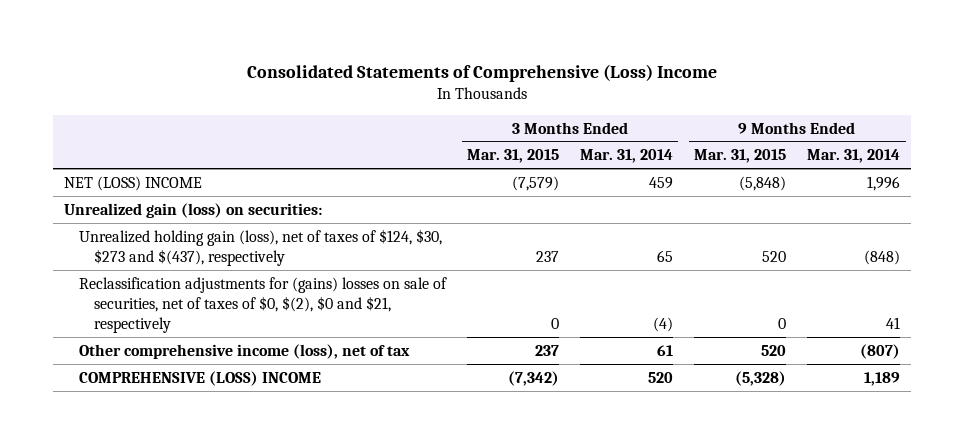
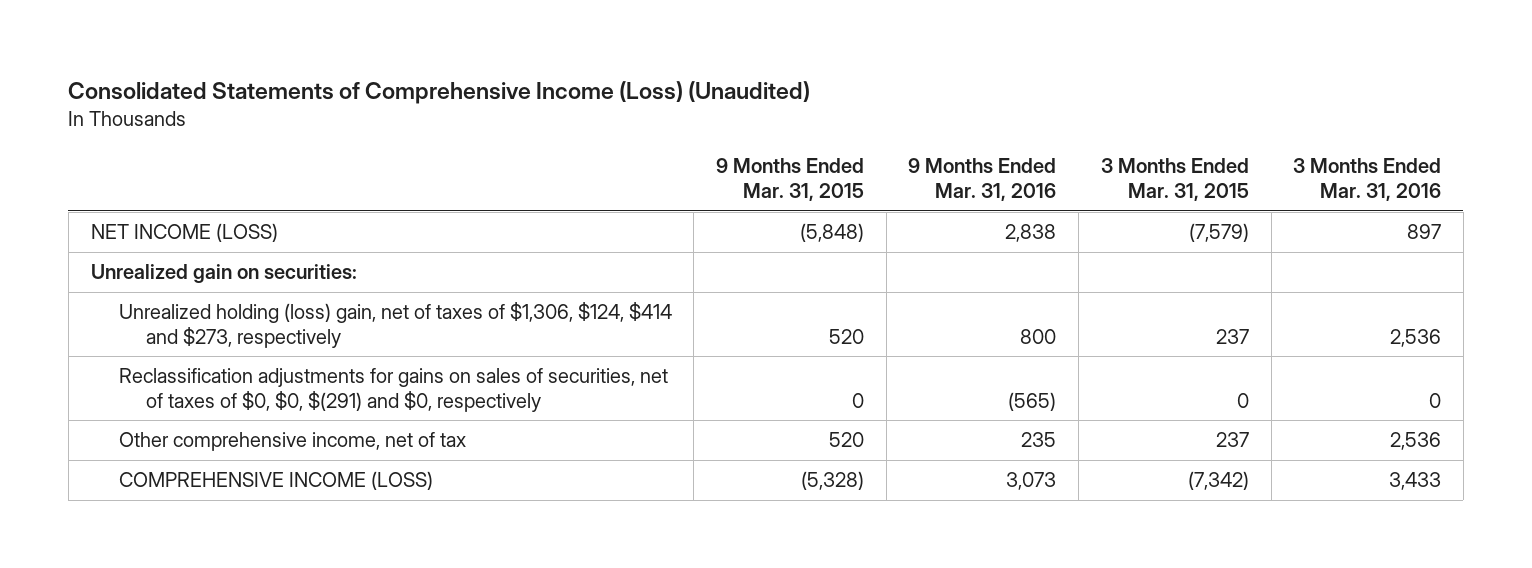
[247,63,718,82] Consolidated Statements of Comprehensive (Loss) Income -> [68,81,811,105] Consolidated Statements of Comprehensive Income (Loss) (Unaudited)
[580,149,674,164] Mar. 31, 2014 -> none
[807,149,901,164] Mar. 31, 2014 -> none
none -> [908,158,1057,202] 9 Months Ended Mar. 31, 2016
none -> [1293,158,1442,202] 3 Months Ended Mar. 31, 2016
[63,175,202,191] NET (LOSS) INCOME -> [90,223,278,243] NET INCOME (LOSS)
[63,202,322,218] Unrealized gain (loss) on securities: -> [90,264,357,284] Unrealized gain on securities:
[79,228,443,266] Unrealized holding gain (loss), net of taxes of $124, $30, $273 and $(437), respectively -> [118,302,672,348] Unrealized holding (loss) gain, net of taxes of $1,306, $124, $414 and $273, respectively
[79,276,448,334] Reclassification adjustments for (gains) losses on sale of securities, net of taxes of $0, $(2), $0 and $21, respectively -> [118,368,668,412] Reclassification adjustments for gains on sales of securities, net of taxes of $0, $0, $(291) and $0, respectively
[79,343,411,359] Other comprehensive income (loss), net of tax -> [118,432,466,452] Other comprehensive income, net of tax
[79,370,322,386] COMPREHENSIVE (LOSS) INCOME -> [118,471,433,491] COMPREHENSIVE INCOME (LOSS)

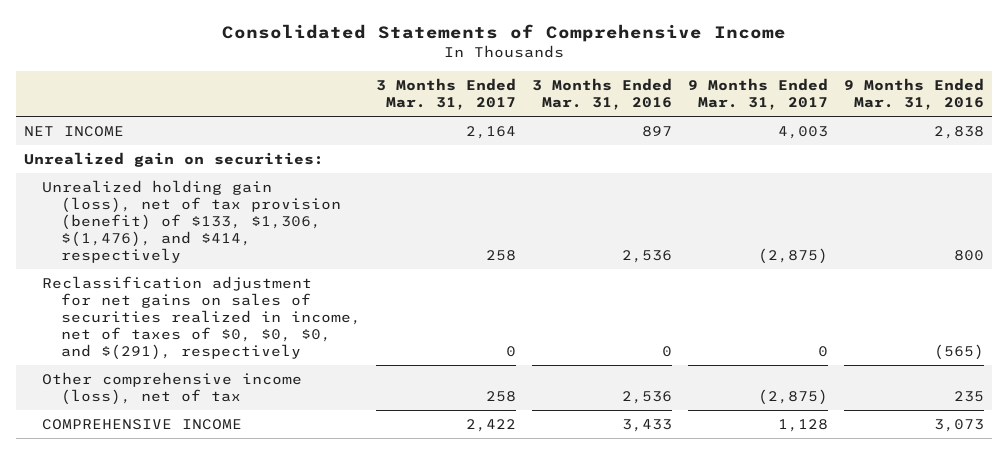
[68,81,811,105] Consolidated Statements of Comprehensive Income (Loss) (Unaudited) -> [221,23,786,42] Consolidated Statements of Comprehensive Income
[715,158,864,202] 9 Months Ended Mar. 31, 2015 -> none
[1100,158,1249,202] 3 Months Ended Mar. 31, 2015 -> none
none -> [376,77,517,110] 3 Months Ended Mar. 31, 2017
none -> [688,77,829,110] 9 Months Ended Mar. 31, 2017
[90,223,278,243] NET INCOME (LOSS) -> [23,126,124,138] NET INCOME
[118,302,672,348] Unrealized holding (loss) gain, net of taxes of $1,306, $124, $414 and $273, respectively -> [42,180,341,263] Unrealized holding gain (loss), net of tax provision (benefit) of $133, $1,306, $(1,476), and $414, respectively
[118,368,668,412] Reclassification adjustments for gains on sales of securities, net of taxes of $0, $0, $(291) and $0, respectively -> [42,276,361,360] Reclassification adjustment for net gains on sales of securities realized in income, net of taxes of $0, $0, $0, and $(291), respectively
[118,432,466,452] Other comprehensive income, net of tax -> [42,372,303,405] Other comprehensive income (loss), net of tax
[118,471,433,491] COMPREHENSIVE INCOME (LOSS) -> [42,419,243,431] COMPREHENSIVE INCOME

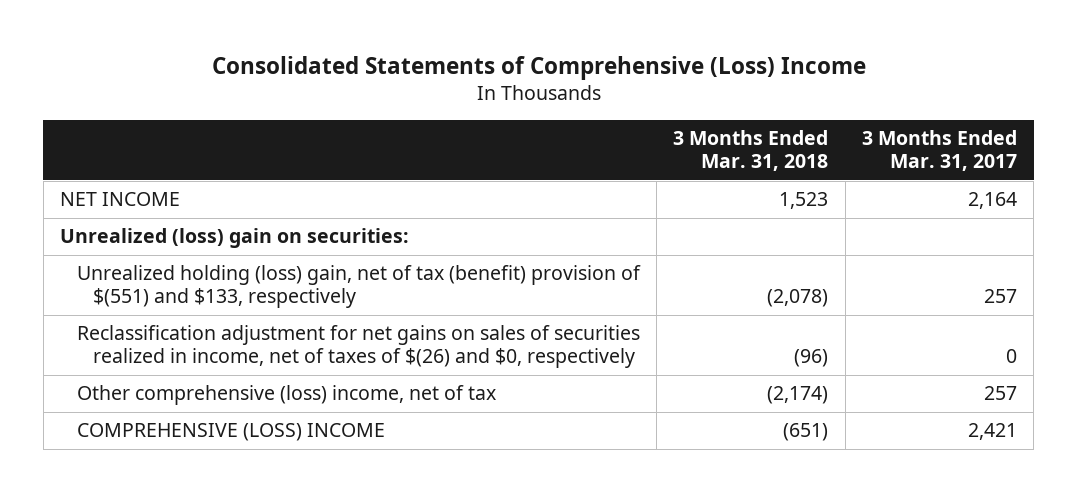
[221,23,786,42] Consolidated Statements of Comprehensive Income -> [211,55,866,80] Consolidated Statements of Comprehensive (Loss) Income
[532,77,673,110] 3 Months Ended Mar. 31, 2016 -> none
[688,77,829,110] 9 Months Ended Mar. 31, 2017 -> none
[844,77,985,110] 9 Months Ended Mar. 31, 2016 -> none
none -> [673,130,829,172] 3 Months Ended Mar. 31, 2018
[23,152,324,168] Unrealized gain on securities: -> [60,228,410,249] Unrealized (loss) gain on securities:
[42,180,341,263] Unrealized holding gain (loss), net of tax provision (benefit) of $133, $1,306, $(1,476), and $414, respectively -> [76,265,641,309] Unrealized holding (loss) gain, net of tax (benefit) provision of $(551) and $133, respectively
[486,249,517,261] 258 -> [983,289,1017,304] 257
[42,276,361,360] Reclassification adjustment for net gains on sales of securities realized in income, net of taxes of $0, $0, $0, and $(291), respectively -> [76,325,640,369] Reclassification adjustment for net gains on sales of securities realized in income, net of taxes of $(26) and $0, respectively
[42,372,303,405] Other comprehensive income (loss), net of tax -> [76,385,496,406] Other comprehensive (loss) income, net of tax
[486,390,517,402] 258 -> [983,386,1017,401] 257
[42,419,243,431] COMPREHENSIVE INCOME -> [76,423,385,442] COMPREHENSIVE (LOSS) INCOME
[466,419,517,433] 2,422 -> [967,423,1017,441] 2,421

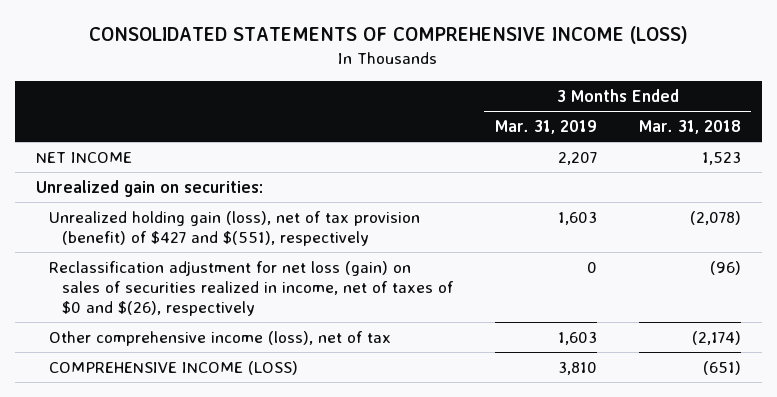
[211,55,866,80] Consolidated Statements of Comprehensive (Loss) Income -> [89,26,689,45] CONSOLIDATED STATEMENTS OF COMPREHENSIVE INCOME (LOSS)
[861,130,1017,172] 3 Months Ended Mar. 31, 2017 -> none
none -> [494,120,597,135] Mar. 31, 2019
[60,228,410,249] Unrealized (loss) gain on securities: -> [35,179,263,197] Unrealized gain on securities:
[76,265,641,309] Unrealized holding (loss) gain, net of tax (benefit) provision of $(551) and $133, respectively -> [48,210,420,246] Unrealized holding gain (loss), net of tax provision (benefit) of $427 and $(551), respectively
[76,325,640,369] Reclassification adjustment for net gains on sales of securities realized in income, net of taxes of $(26) and $0, respectively -> [48,260,454,317] Reclassification adjustment for net loss (gain) on sales of securities realized in income, net of taxes of $0 and $(26), respectively
[76,385,496,406] Other comprehensive (loss) income, net of tax -> [48,330,391,346] Other comprehensive income (loss), net of tax
[76,423,385,442] COMPREHENSIVE (LOSS) INCOME -> [48,360,298,375] COMPREHENSIVE INCOME (LOSS)

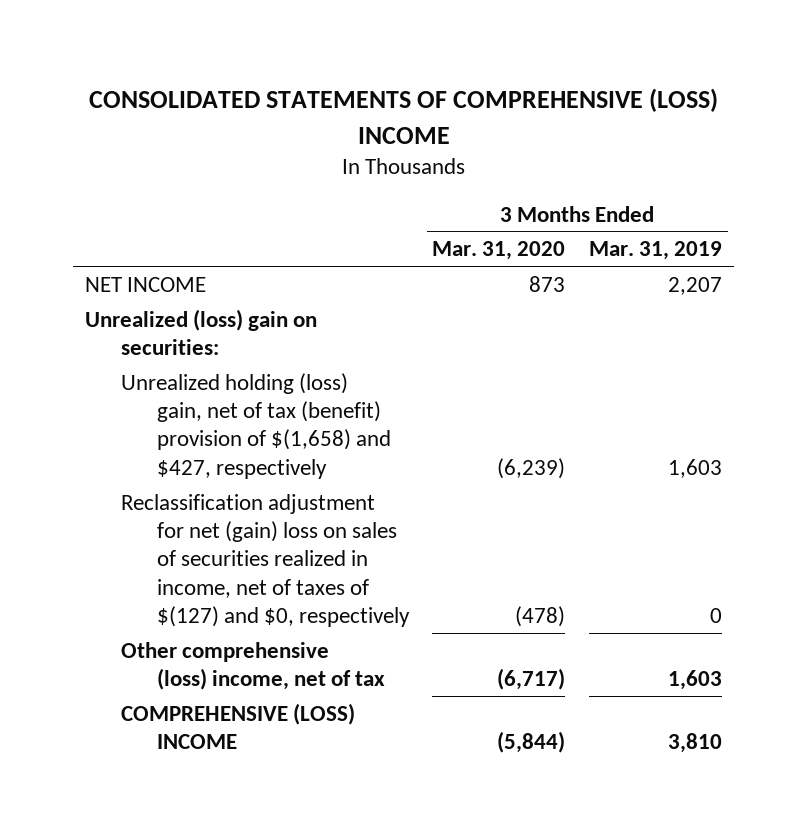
[89,26,689,45] CONSOLIDATED STATEMENTS OF COMPREHENSIVE INCOME (LOSS) -> [88,88,718,144] CONSOLIDATED STATEMENTS OF COMPREHENSIVE (LOSS) INCOME
[638,120,741,135] Mar. 31, 2018 -> none
none -> [432,241,566,261] Mar. 31, 2020
[35,179,263,197] Unrealized gain on securities: -> [85,308,318,356] Unrealized (loss) gain on securities:
[48,210,420,246] Unrealized holding gain (loss), net of tax provision (benefit) of $427 and $(551), respectively -> [121,372,391,479] Unrealized holding (loss) gain, net of tax (benefit) provision of $(1,658) and $427, respectively
[48,260,454,317] Reclassification adjustment for net loss (gain) on sales of securities realized in income, net of taxes of $0 and $(26), respectively -> [121,493,410,627] Reclassification adjustment for net (gain) loss on sales of securities realized in income, net of taxes of $(127) and $0, respectively
[48,330,391,346] Other comprehensive income (loss), net of tax -> [121,641,385,691] Other comprehensive (loss) income, net of tax
[48,360,298,375] COMPREHENSIVE INCOME (LOSS) -> [121,702,356,750] COMPREHENSIVE (LOSS) INCOME

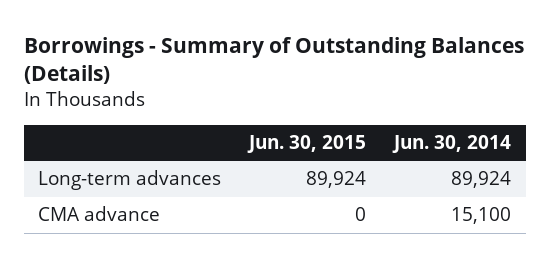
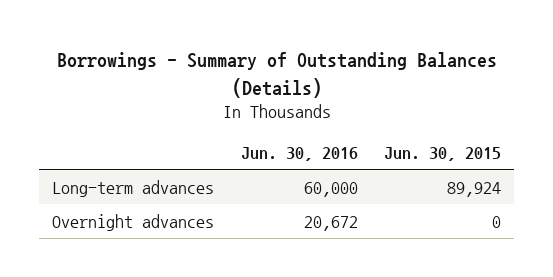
[392,134,512,153] Jun. 30, 2014 -> none
none -> [240,146,358,161] Jun. 30, 2016
[38,206,161,222] CMA advance -> [52,213,215,231] Overnight advances

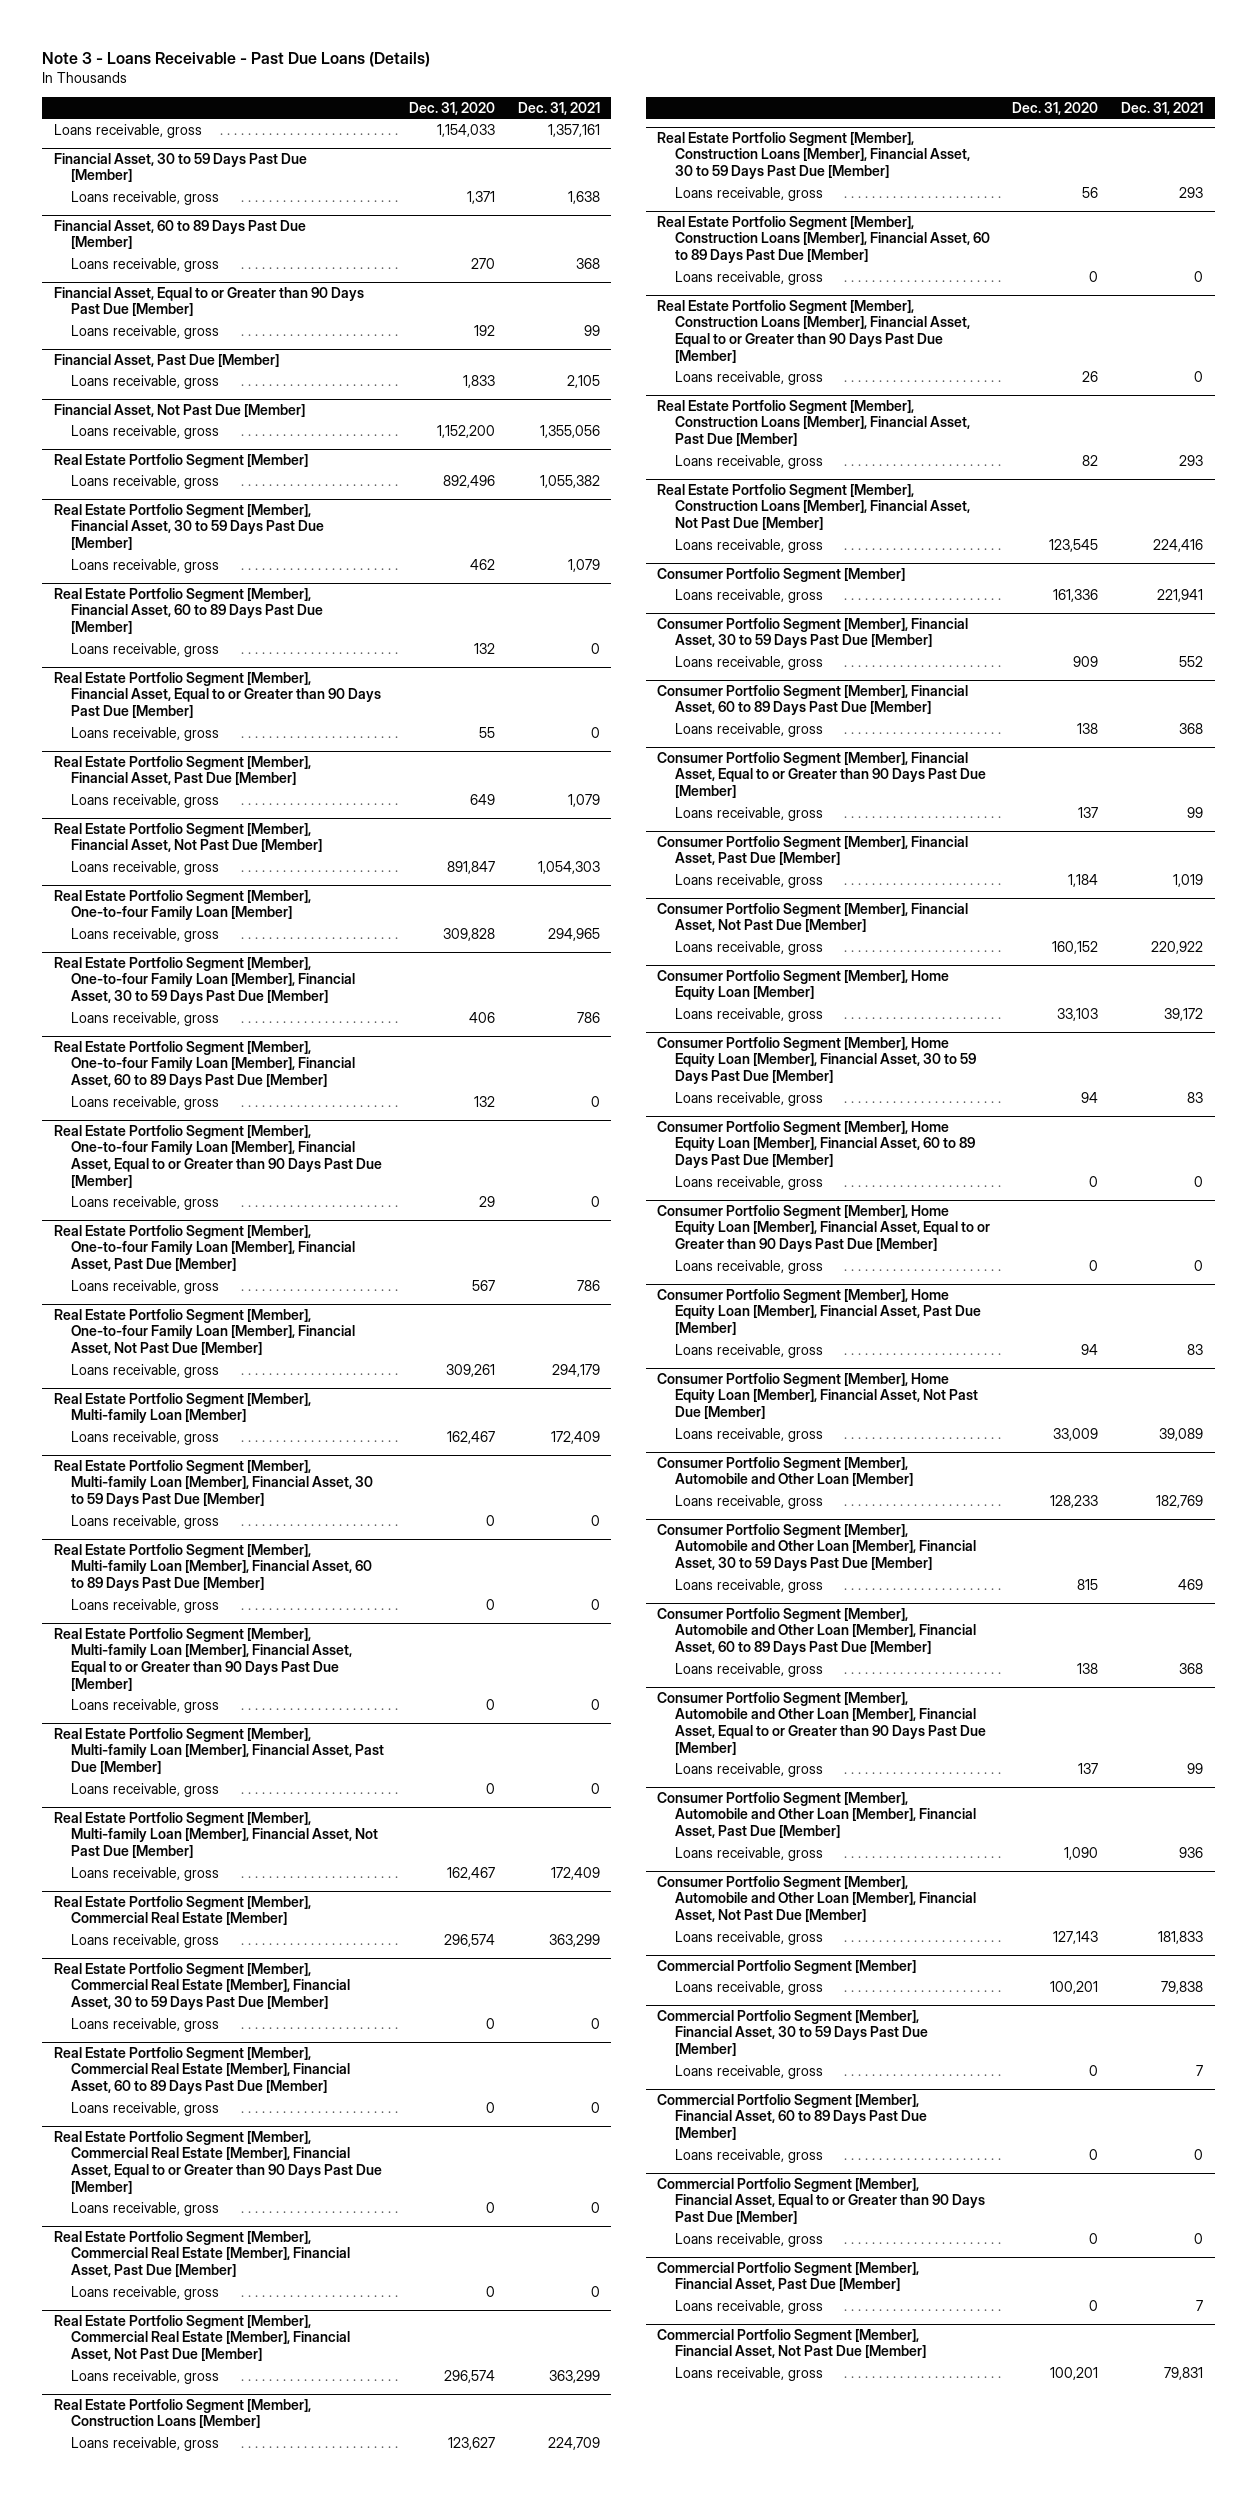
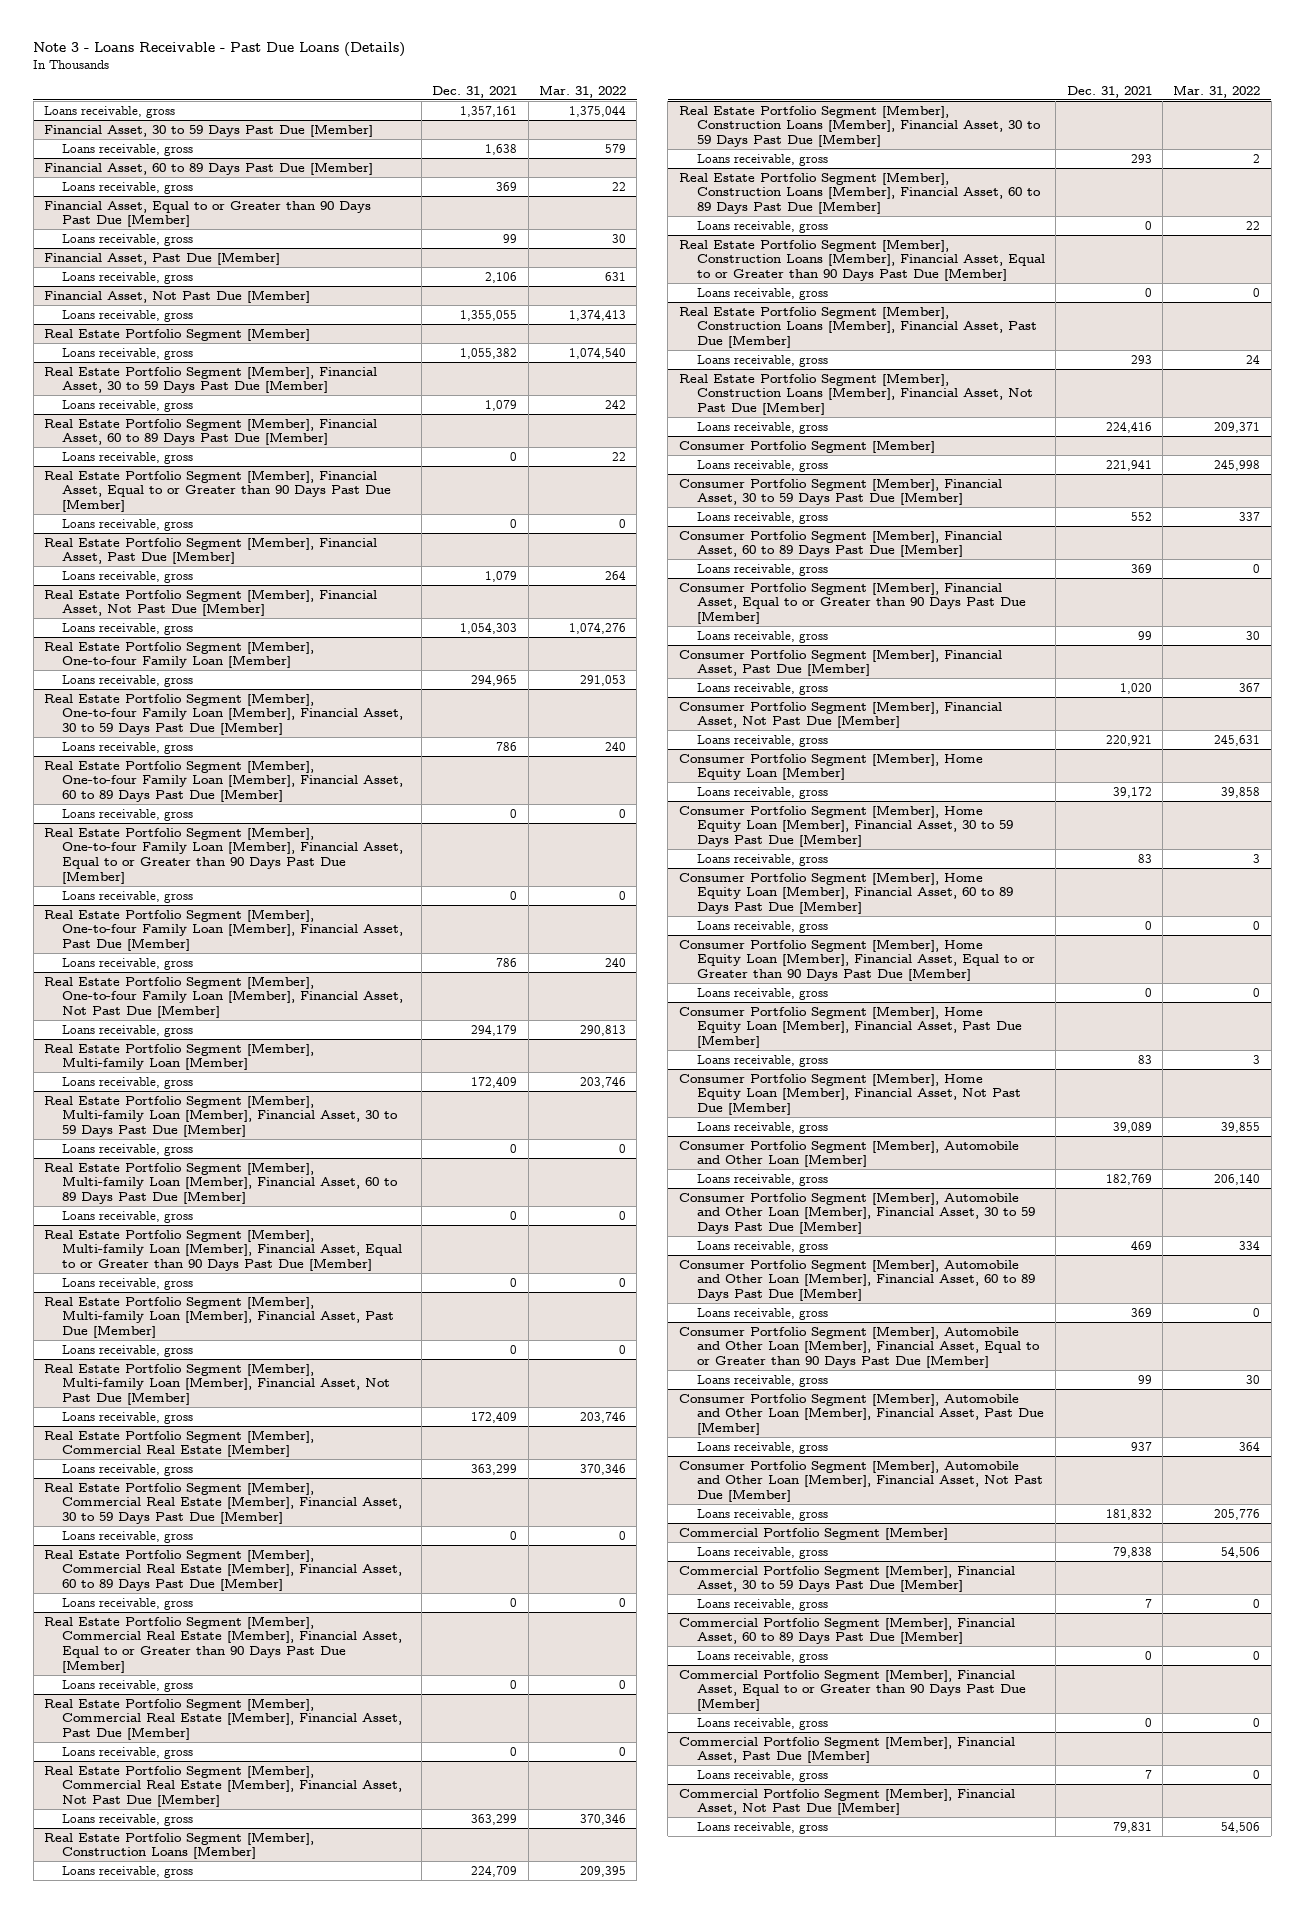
[408,101,495,115] Dec. 31, 2020 -> none
none -> [538,84,626,98] Mar. 31, 2022
[575,257,600,269] 368 -> [496,181,518,191] 369
[566,374,600,388] 2,105 -> [485,271,518,283] 2,106
[539,424,600,438] 1,355,056 -> [460,309,518,321] 1,355,055
[1179,722,1204,734] 368 -> [1130,563,1152,573] 369
[1173,873,1204,887] 1,019 -> [1119,682,1152,694] 1,020
[1151,940,1204,954] 220,922 -> [1105,734,1152,746] 220,921
[1179,1662,1204,1674] 368 -> [1130,1307,1152,1317] 369
[1179,1846,1204,1858] 936 -> [1130,1441,1152,1451] 937
[1158,1930,1204,1944] 181,833 -> [1105,1508,1152,1520] 181,832

